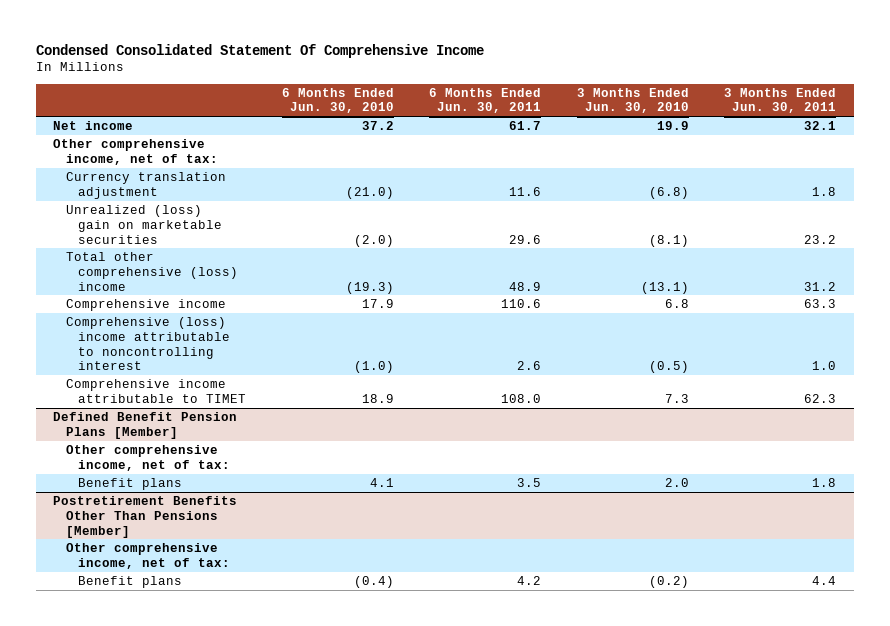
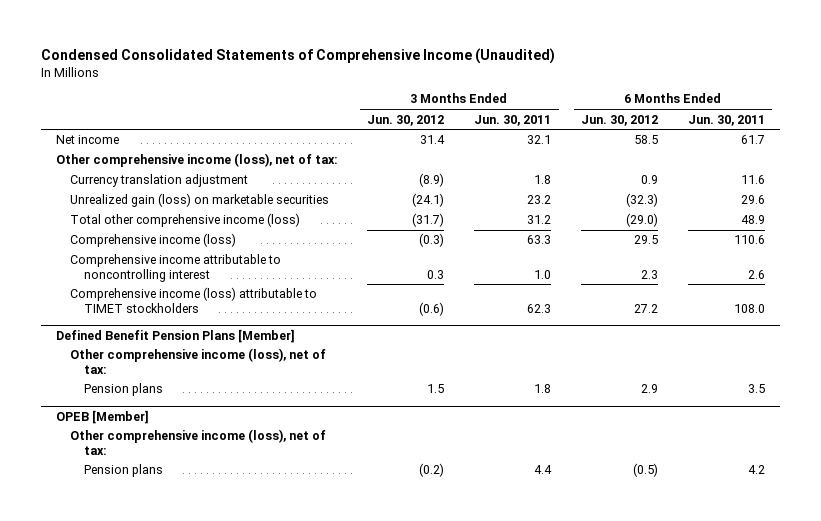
[35,43,484,58] Condensed Consolidated Statement Of Comprehensive Income -> [40,47,555,64] Condensed Consolidated Statements of Comprehensive Income (Unaudited)
[281,87,394,114] 6 Months Ended Jun. 30, 2010 -> none
[576,87,689,114] 3 Months Ended Jun. 30, 2010 -> none
none -> [367,114,445,126] Jun. 30, 2012
none -> [581,114,659,126] Jun. 30, 2012
[53,138,218,165] Other comprehensive income, net of tax: -> [55,153,338,168] Other comprehensive income (loss), net of tax:
[65,204,223,244] Unrealized (loss) gain on marketable securities -> [69,193,329,208] Unrealized gain (loss) on marketable securities
[65,251,239,291] Total other comprehensive (loss) income -> [69,213,300,228] Total other comprehensive income (loss)
[65,298,226,311] Comprehensive income -> [69,233,236,248] Comprehensive income (loss)
[65,316,231,371] Comprehensive (loss) income attributable to noncontrolling interest -> [69,254,281,282] Comprehensive income attributable to noncontrolling interest
[65,378,247,403] Comprehensive income attributable to TIMET -> [69,287,317,313] Comprehensive income (loss) attributable to TIMET stockholders
[53,495,238,538] Postretirement Benefits Other Than Pensions [Member] -> none
[65,444,231,471] Other comprehensive income, net of tax: -> [69,348,326,374] Other comprehensive income (loss), net of tax:
[78,477,183,490] Benefit plans -> [83,383,163,397] Pension plans
none -> [55,409,149,424] OPEB [Member]
[65,542,231,569] Other comprehensive income, net of tax: -> [69,429,326,455] Other comprehensive income (loss), net of tax:
[78,575,183,588] Benefit plans -> [83,464,163,478] Pension plans

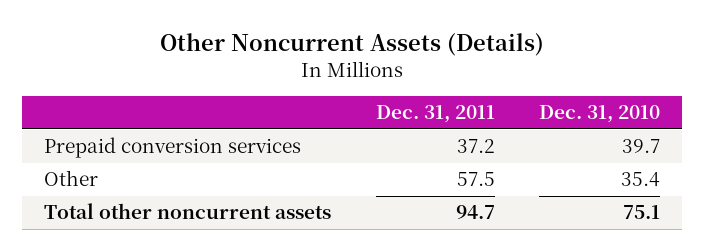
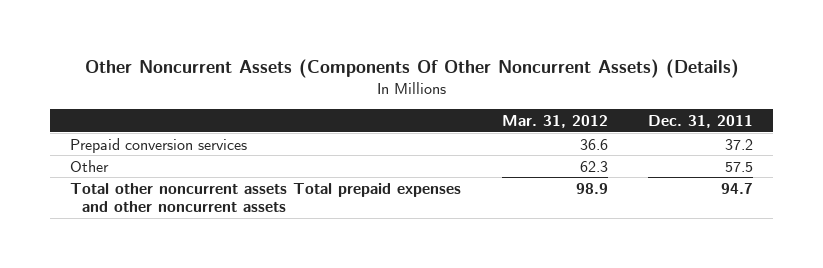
[160,33,545,57] Other Noncurrent Assets (Details) -> [84,59,739,79] Other Noncurrent Assets (Components Of Other Noncurrent Assets) (Details)
[539,105,661,124] Dec. 31, 2010 -> none
none -> [501,114,608,128] Mar. 31, 2012
[43,203,331,220] Total other noncurrent assets -> [69,182,461,212] Total other noncurrent assets Total prepaid expenses and other noncurrent assets

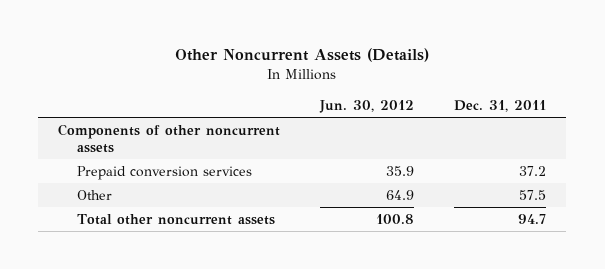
[84,59,739,79] Other Noncurrent Assets (Components Of Other Noncurrent Assets) (Details) -> [175,48,430,63] Other Noncurrent Assets (Details)
[501,114,608,128] Mar. 31, 2012 -> none
none -> [319,99,415,113] Jun. 30, 2012
none -> [58,123,281,153] Components of other noncurrent assets
[69,182,461,212] Total other noncurrent assets Total prepaid expenses and other noncurrent assets -> [77,213,276,225] Total other noncurrent assets

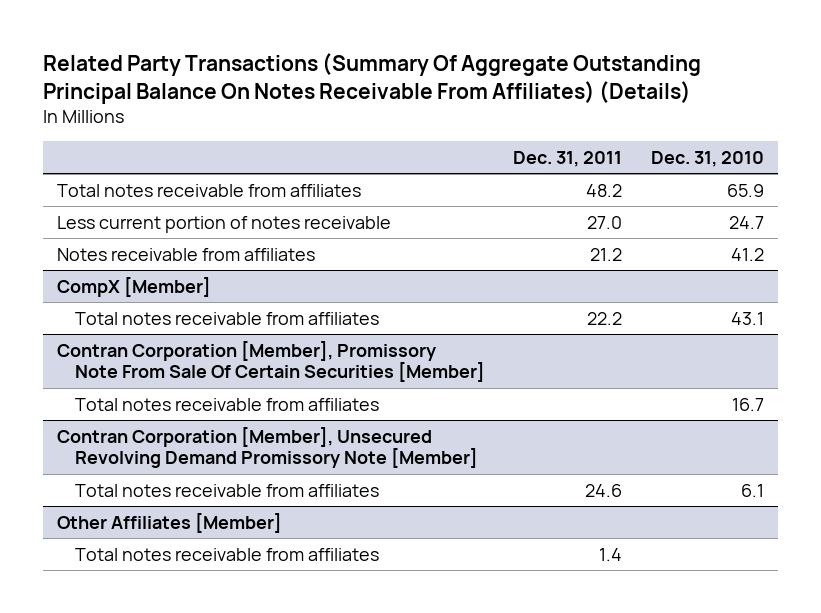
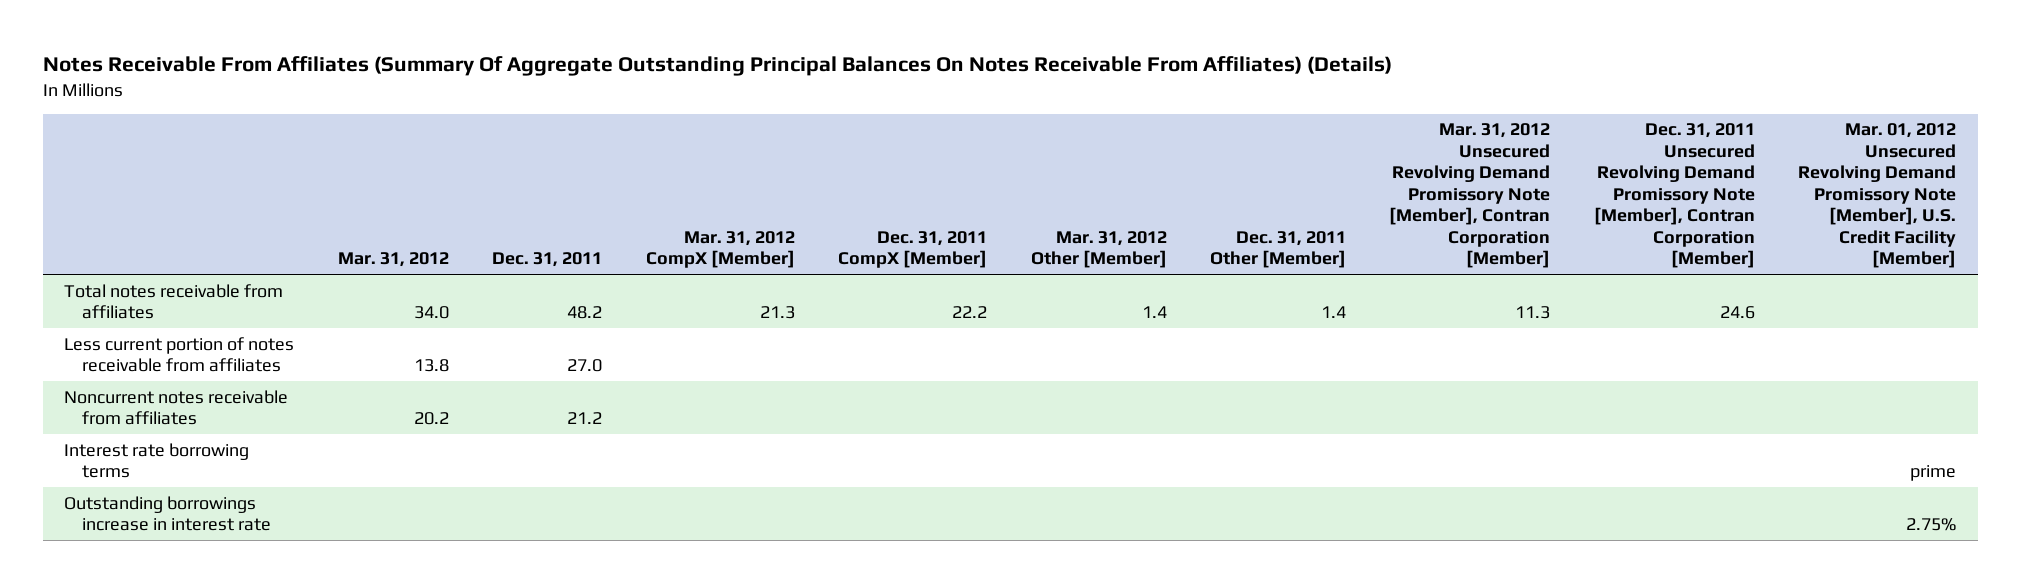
[42,52,701,104] Related Party Transactions (Summary Of Aggregate Outstanding Principal Balance On Notes Receivable From Affiliates) (Details) -> [42,55,1392,76] Notes Receivable From Affiliates (Summary Of Aggregate Outstanding Principal Balances On Notes Receivable From Affiliates) (Details)
[650,150,764,167] Dec. 31, 2010 -> none
none -> [337,252,449,268] Mar. 31, 2012
none -> [645,230,795,269] Mar. 31, 2012 CompX [Member]
none -> [838,230,988,269] Dec. 31, 2011 CompX [Member]
none -> [1030,230,1167,269] Mar. 31, 2012 Other [Member]
none -> [1209,230,1346,269] Dec. 31, 2011 Other [Member]
none -> [1389,123,1551,269] Mar. 31, 2012 Unsecured Revolving Demand Promissory Note [Member], Contran Corporation [Member]
none -> [1593,123,1755,269] Dec. 31, 2011 Unsecured Revolving Demand Promissory Note [Member], Contran Corporation [Member]
none -> [1798,123,1957,269] Mar. 01, 2012 Unsecured Revolving Demand Promissory Note [Member], U.S. Credit Facility [Member]
[56,276,211,297] CompX [Member] -> none
[74,311,379,325] Total notes receivable from affiliates -> none
[56,340,485,383] Contran Corporation [Member], Promissory Note From Sale Of Certain Securities [Member] -> none
[74,397,379,411] Total notes receivable from affiliates -> none
[56,426,478,469] Contran Corporation [Member], Unsecured Revolving Demand Promissory Note [Member] -> none
[74,483,379,497] Total notes receivable from affiliates -> none
[56,512,282,533] Other Affiliates [Member] -> none
[74,547,379,561] Total notes receivable from affiliates -> none
[56,215,391,233] Less current portion of notes receivable -> [64,336,295,373] Less current portion of notes receivable from affiliates
[56,247,315,261] Notes receivable from affiliates -> [64,389,289,426] Noncurrent notes receivable from affiliates
none -> [64,442,250,479] Interest rate borrowing terms
none -> [64,495,272,532] Outstanding borrowings increase in interest rate

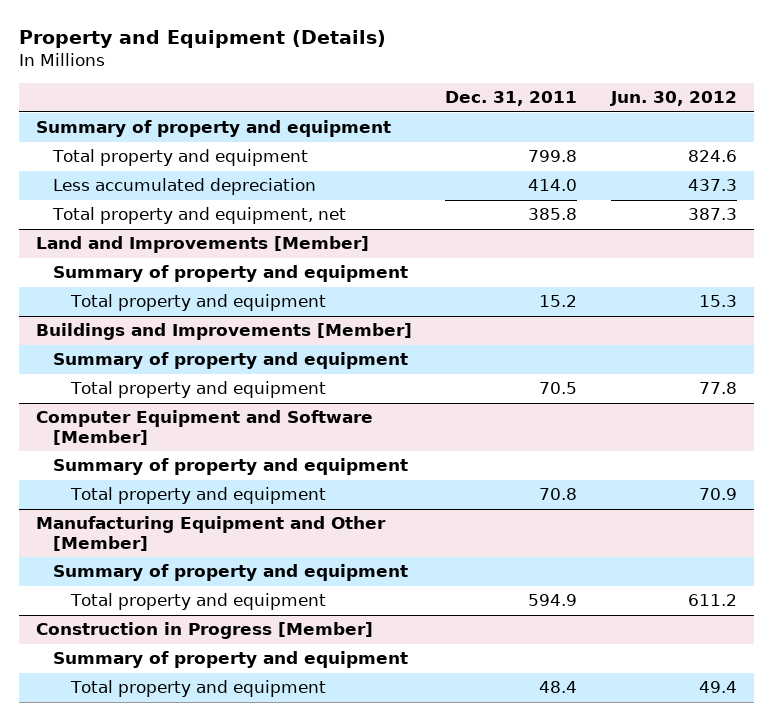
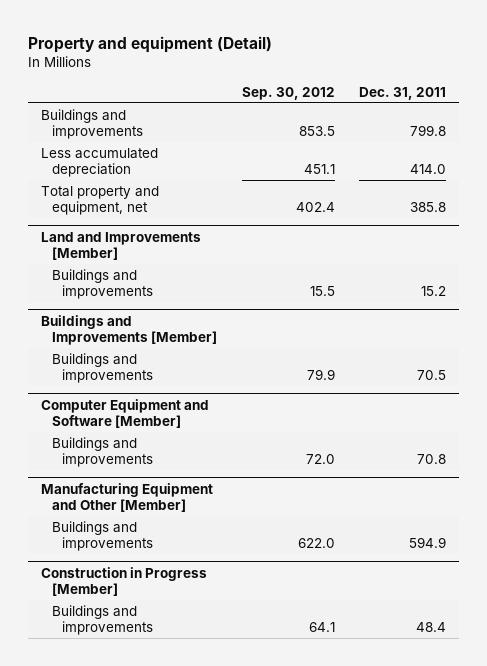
[18,30,386,49] Property and Equipment (Details) -> [28,36,273,54] Property and equipment (Detail)
[609,91,737,107] Jun. 30, 2012 -> none
none -> [241,86,335,100] Sep. 30, 2012
[35,120,391,138] Summary of property and equipment -> none
[52,149,309,167] Total property and equipment -> [40,108,143,139] Buildings and improvements
[53,265,409,283] Summary of property and equipment -> none
[70,294,327,312] Total property and equipment -> [51,268,154,299] Buildings and improvements
[53,352,409,370] Summary of property and equipment -> none
[70,381,327,399] Total property and equipment -> [51,352,154,383] Buildings and improvements
[53,458,409,476] Summary of property and equipment -> none
[70,487,327,505] Total property and equipment -> [51,436,154,467] Buildings and improvements
[53,564,409,582] Summary of property and equipment -> none
[70,593,327,611] Total property and equipment -> [51,520,154,551] Buildings and improvements
[53,651,409,669] Summary of property and equipment -> none
[70,680,327,698] Total property and equipment -> [51,604,154,635] Buildings and improvements

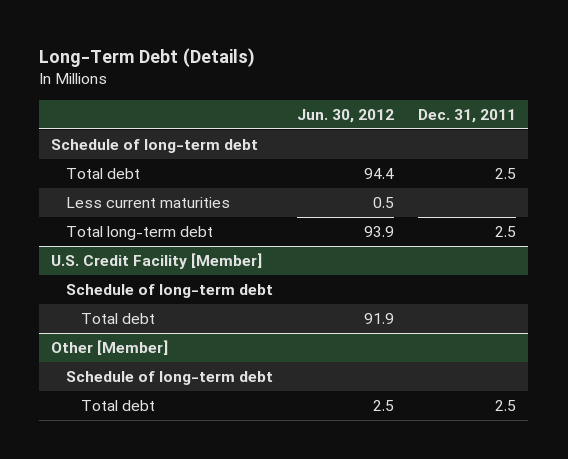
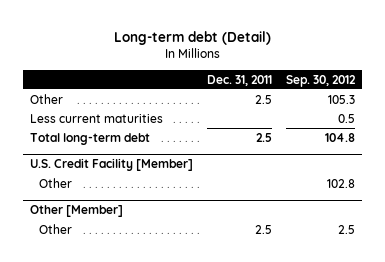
[39,48,256,68] Long-Term Debt (Details) -> [113,30,271,45] Long-term debt (Detail)
[297,108,395,123] Jun. 30, 2012 -> none
none -> [286,74,357,87] Sep. 30, 2012
[51,138,259,153] Schedule of long-term debt -> none
[66,167,141,179] Total debt -> [30,93,64,104] Other
[66,283,274,298] Schedule of long-term debt -> none
[80,312,155,324] Total debt -> [38,177,72,188] Other
[66,370,274,385] Schedule of long-term debt -> none
[80,399,155,411] Total debt -> [38,223,72,234] Other

